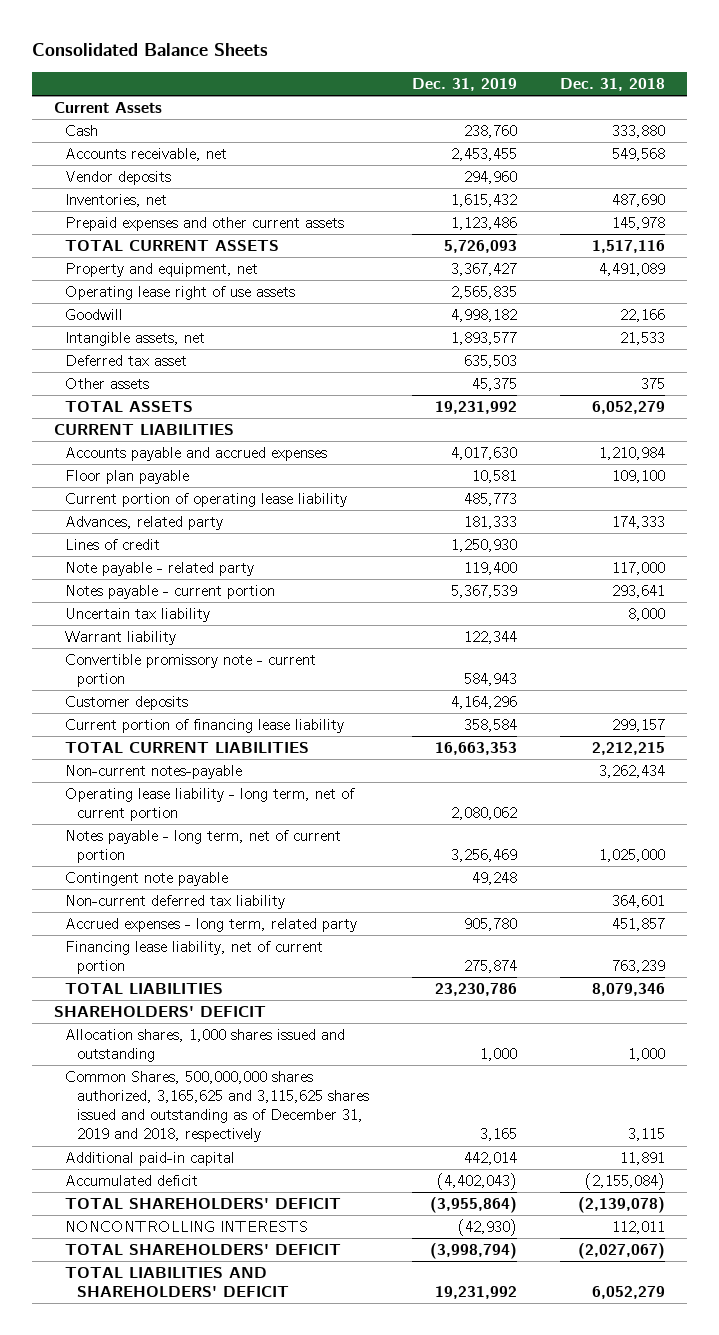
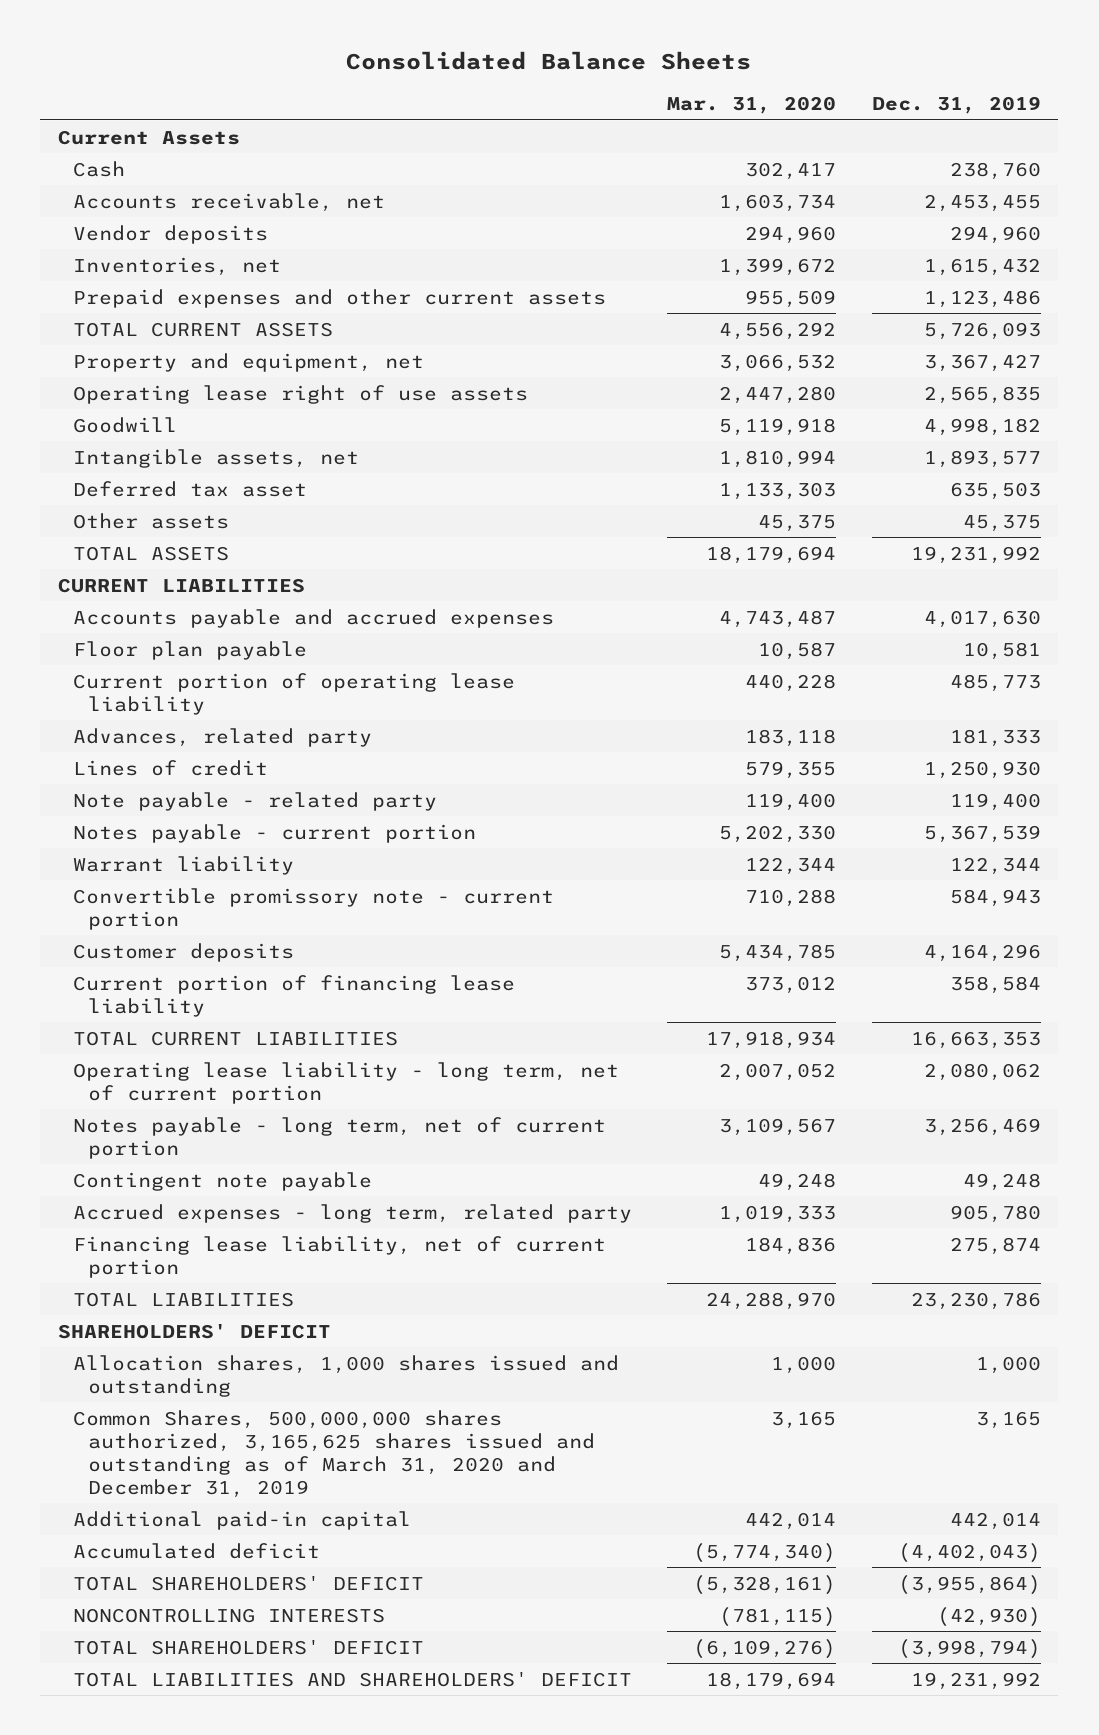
[560,78,666,92] Dec. 31, 2018 -> none
none -> [667,96,837,115] Mar. 31, 2020
[65,608,211,623] Uncertain tax liability -> none
[65,765,243,780] Non-current notes-payable -> none
[65,895,286,910] Non-current deferred tax liability -> none
[65,1071,369,1143] Common Shares, 500,000,000 shares authorized, 3,165,625 and 3,115,625 shares issued and outstanding as of December 31, 2019 and 2018, respectively -> [72,1409,595,1498] Common Shares, 500,000,000 shares authorized, 3,165,625 shares issued and outstanding as of March 31, 2020 and December 31, 2019

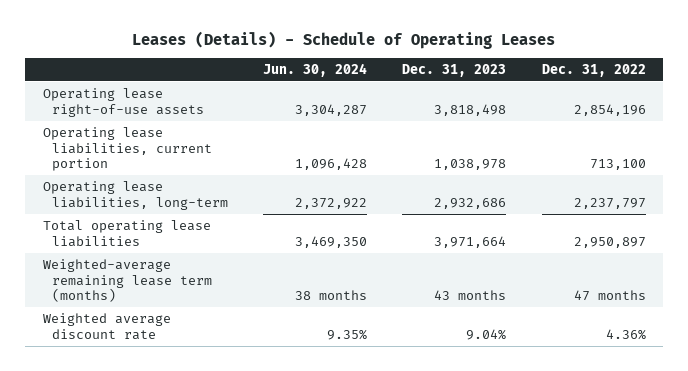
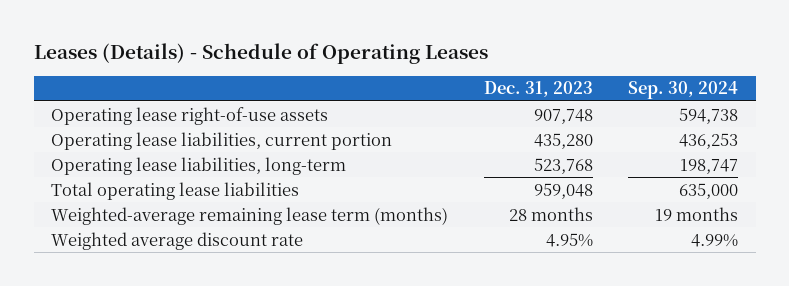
[263,62,368,77] Jun. 30, 2024 -> none
[541,63,646,77] Dec. 31, 2022 -> none
none -> [627,81,738,100] Sep. 30, 2024
[434,103,507,116] 3,818,498 -> [533,108,593,124] 907,748
[434,159,507,171] 1,038,978 -> [533,132,593,149] 435,280
[434,197,507,209] 2,932,686 -> [533,157,593,174] 523,768
[434,235,507,248] 3,971,664 -> [533,182,593,199] 959,048
[434,290,507,301] 43 months -> [508,206,593,221] 28 months
[466,328,507,340] 9.04% -> [545,232,593,247] 4.95%

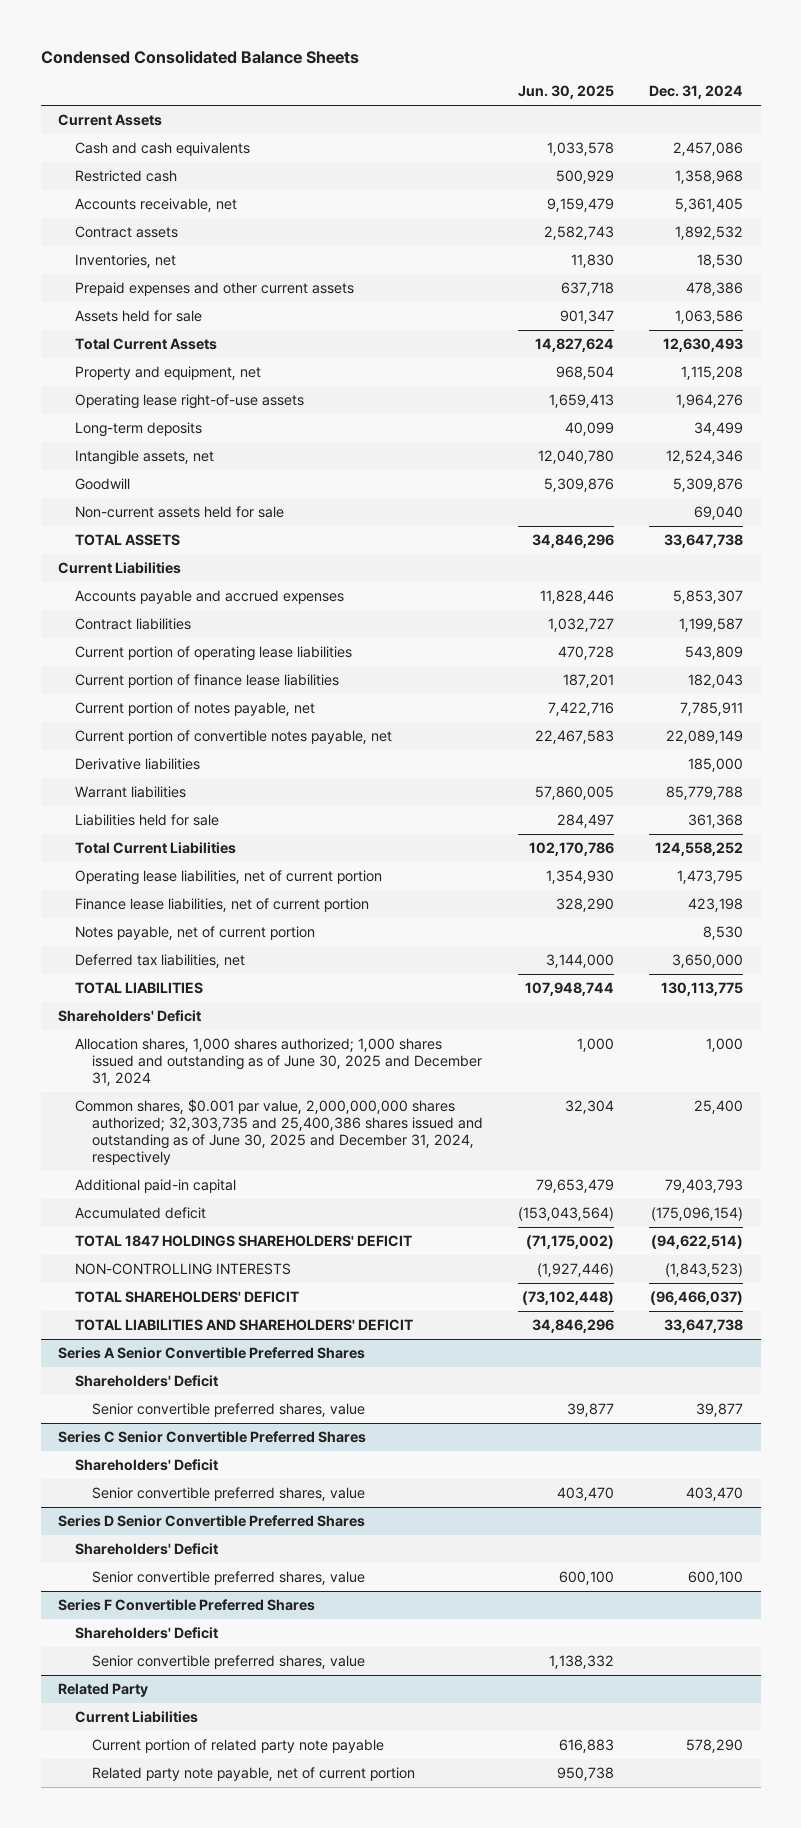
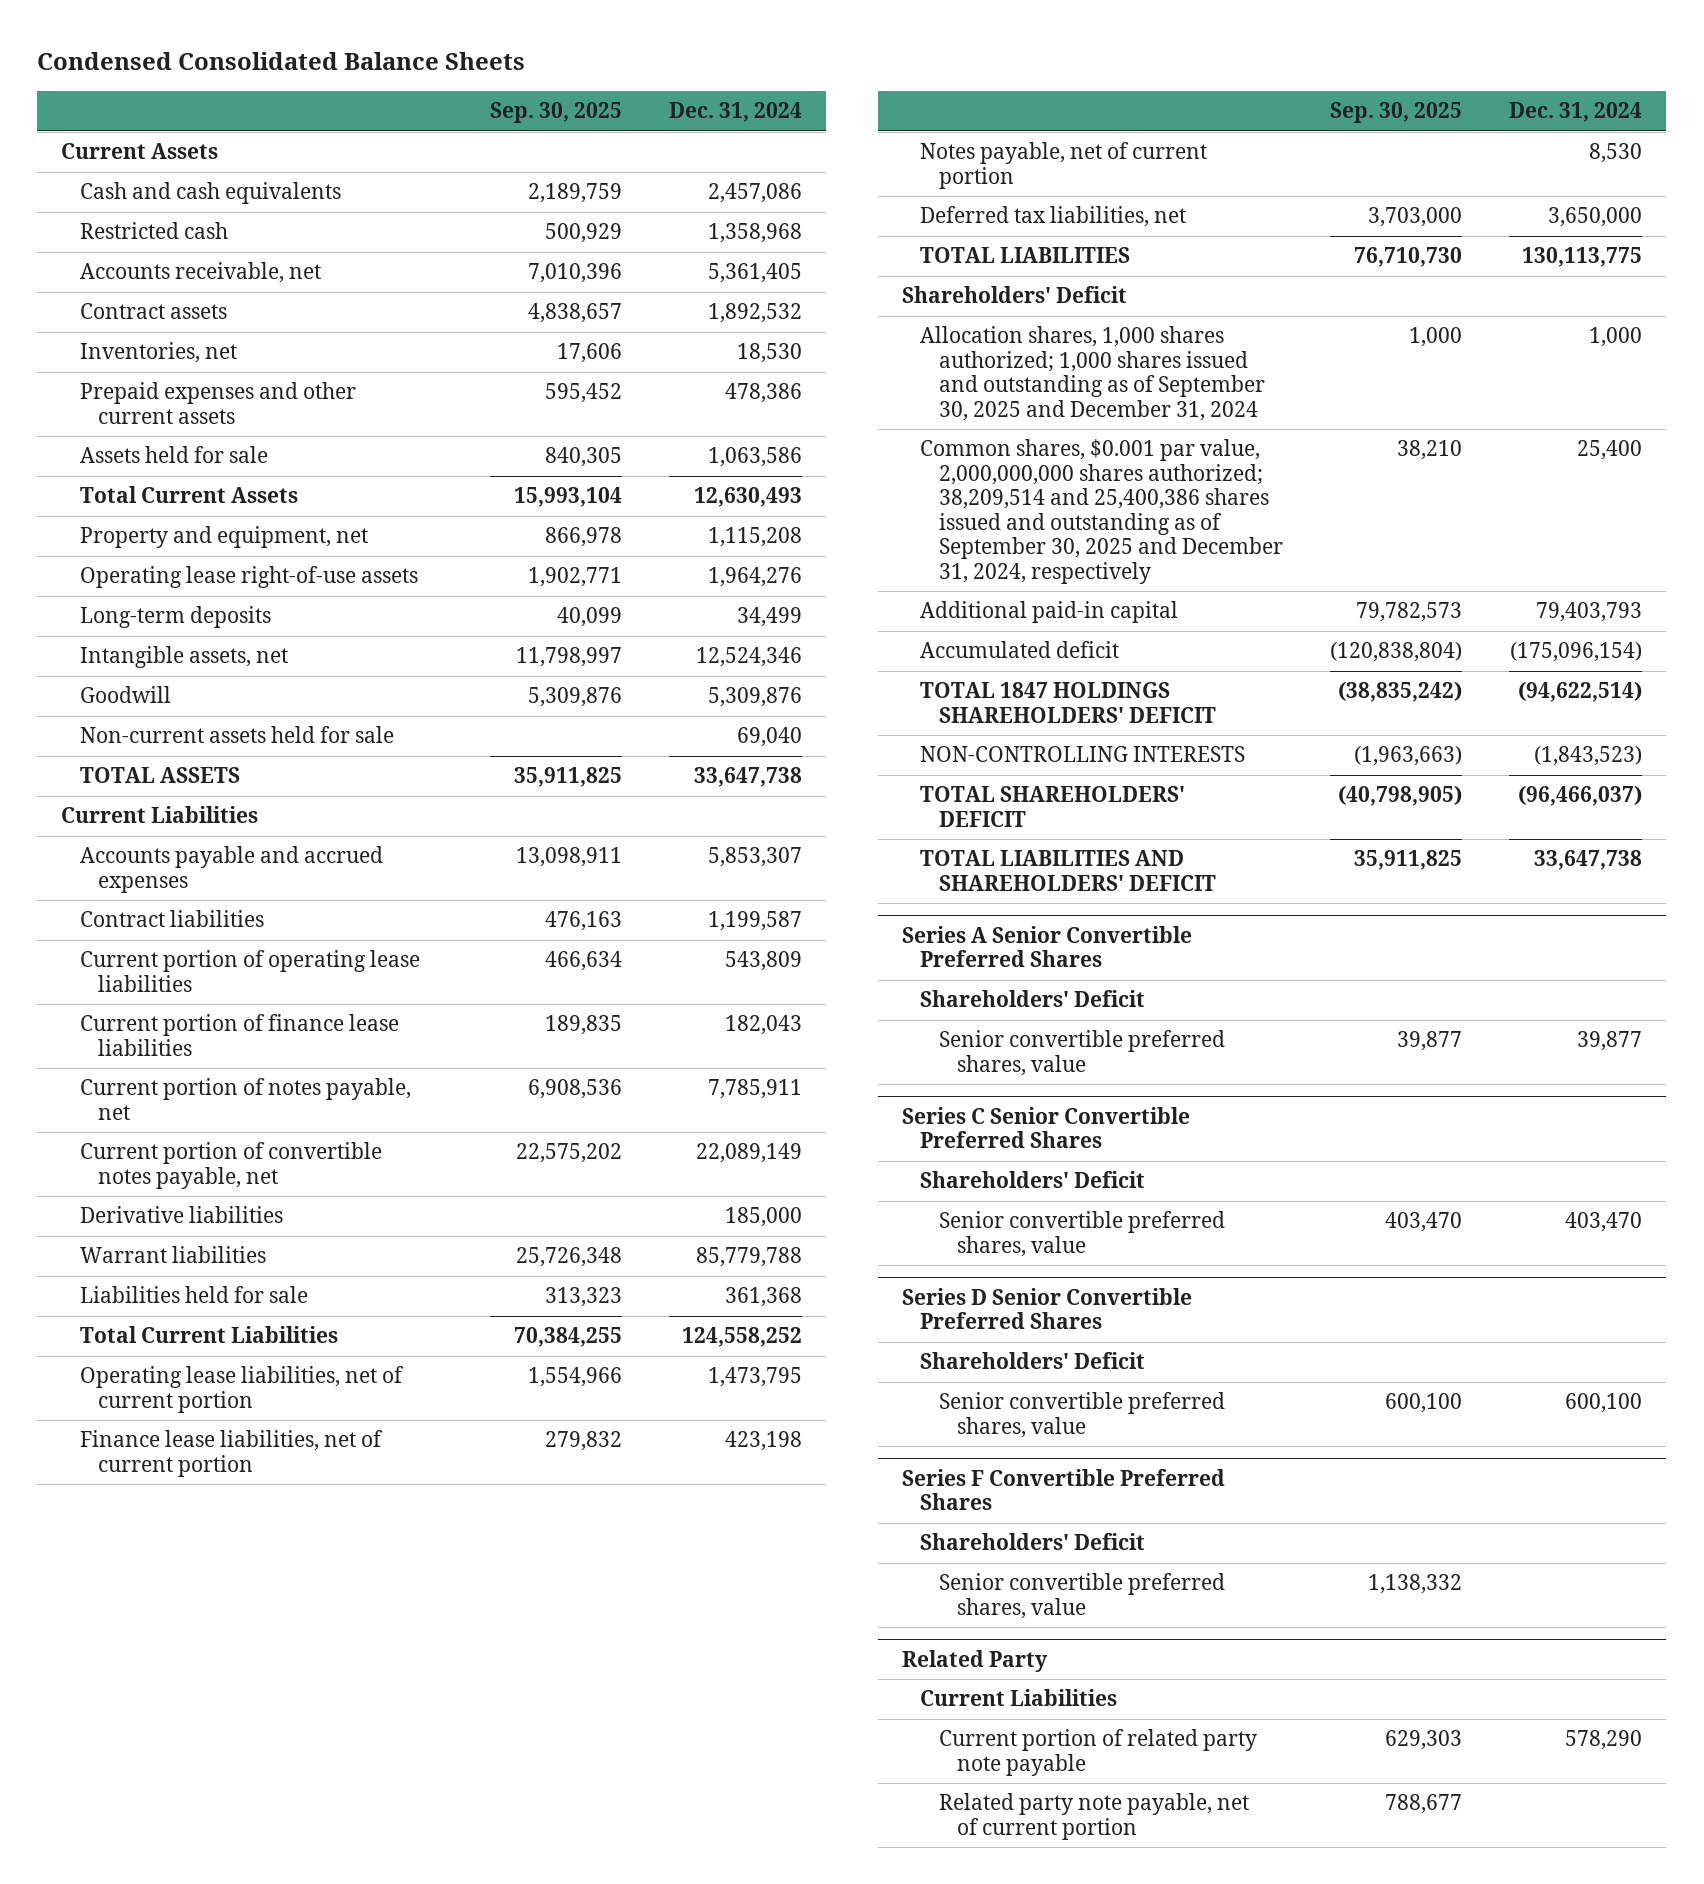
[518,85,615,100] Jun. 30, 2025 -> none
none -> [489,102,622,124] Sep. 30, 2025
[75,1038,483,1087] Allocation shares, 1,000 shares authorized; 1,000 shares issued and outstanding as of June 30, 2025 and December 31, 2024 -> [920,326,1265,421] Allocation shares, 1,000 shares authorized; 1,000 shares issued and outstanding as of September 30, 2025 and December 31, 2024
[75,1099,484,1165] Common shares, $0.001 par value, 2,000,000,000 shares authorized; 32,303,735 and 25,400,386 shares issued and outstanding as of June 30, 2025 and December 31, 2024, respectively -> [920,439,1283,584] Common shares, $0.001 par value, 2,000,000,000 shares authorized; 38,209,514 and 25,400,386 shares issued and outstanding as of September 30, 2025 and December 31, 2024, respectively

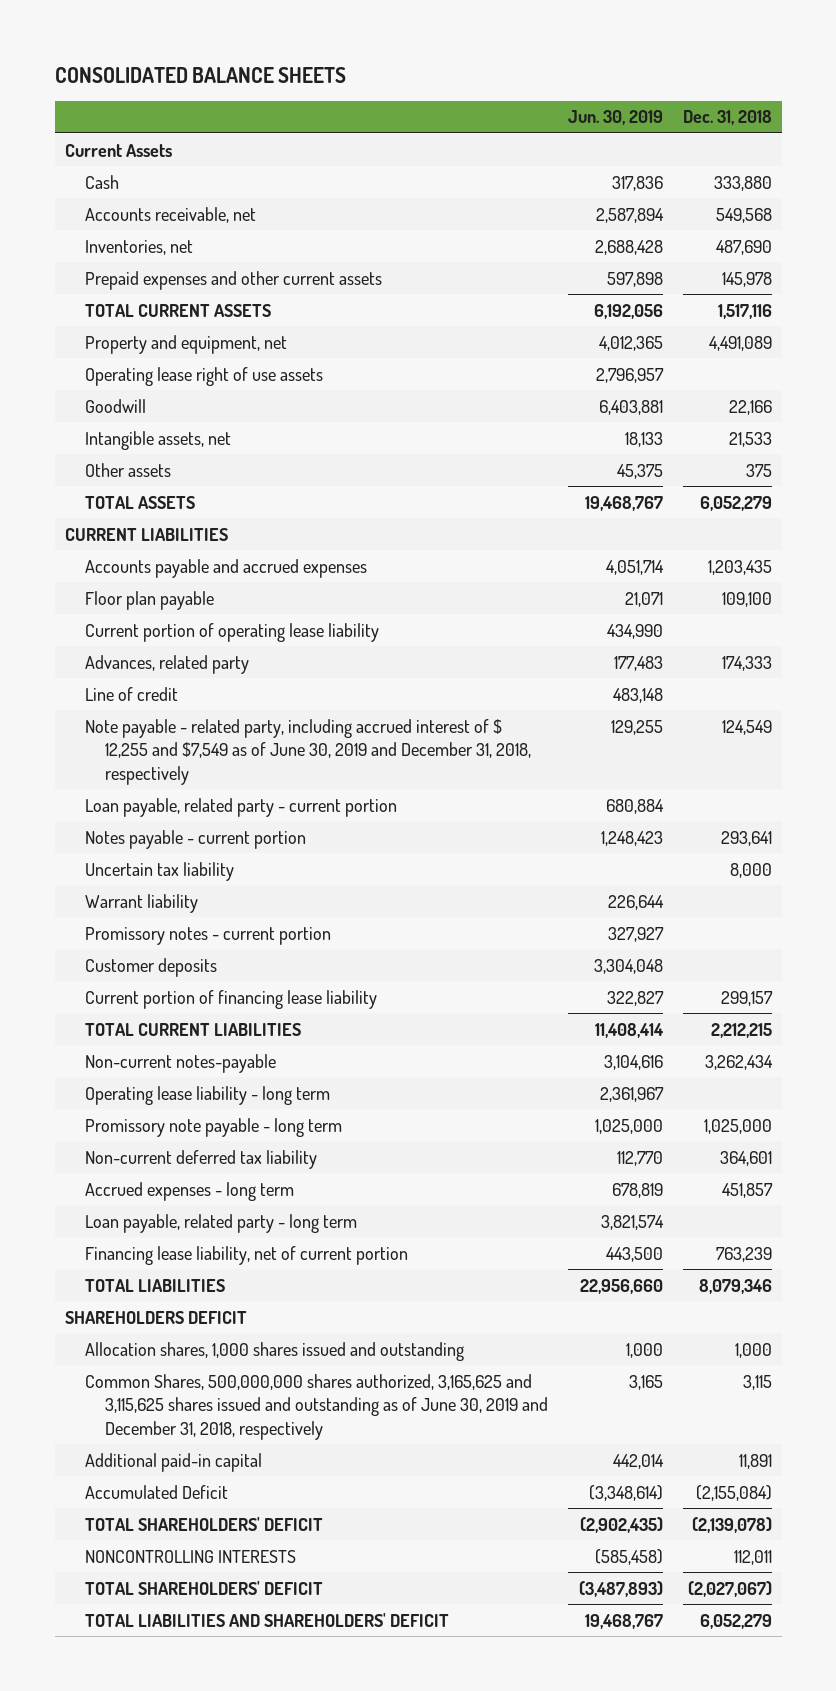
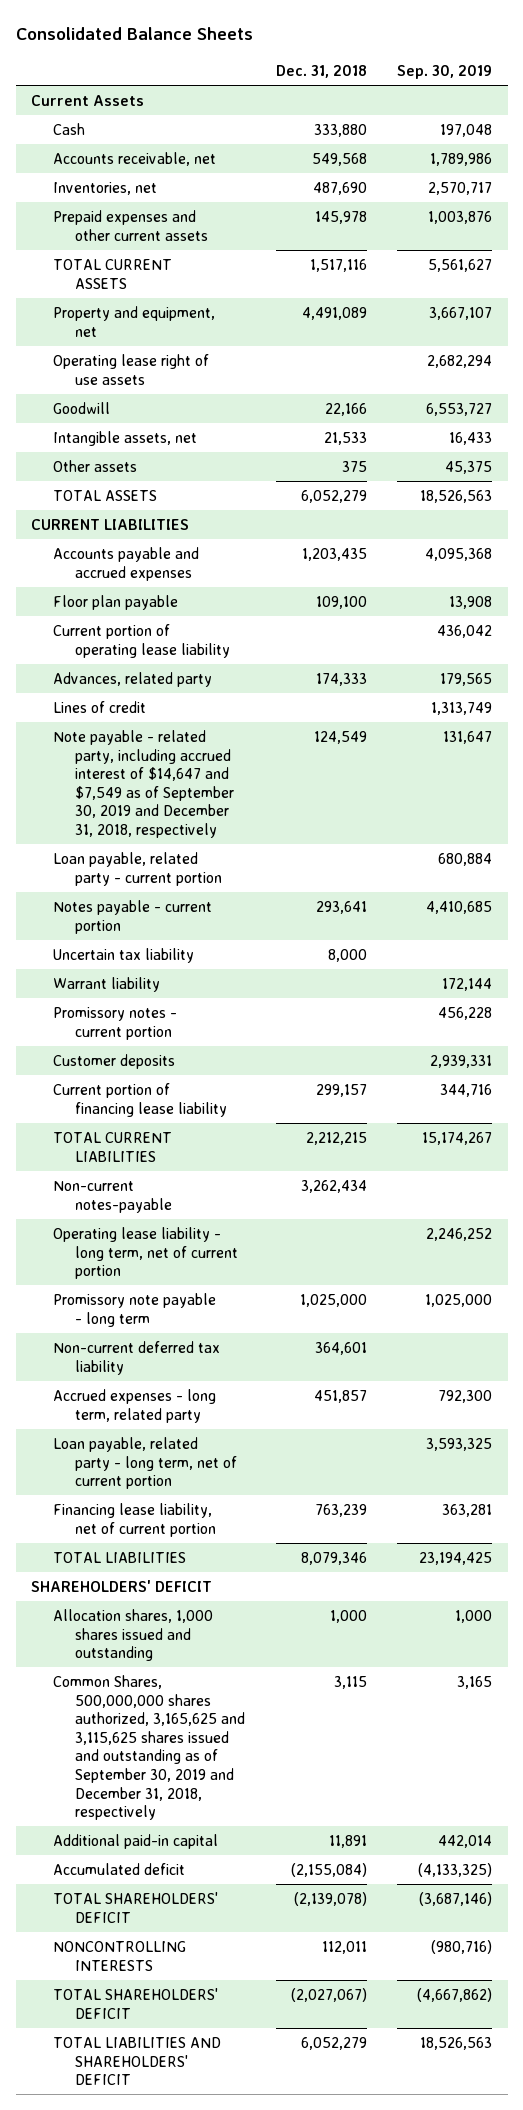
[54,66,346,83] CONSOLIDATED BALANCE SHEETS -> [15,27,253,41] Consolidated Balance Sheets
[567,110,663,126] Jun. 30, 2019 -> none
none -> [397,64,493,79] Sep. 30, 2019
[84,686,178,701] Line of credit -> [52,700,146,713] Lines of credit
[84,718,531,785] Note payable - related party, including accrued interest of $ 12,255 and $7,549 as of June 30, 2019 and December 31, 2018, respectively -> [52,729,234,838] Note payable - related party, including accrued interest of $14,647 and $7,549 as of September 30, 2019 and December 31, 2018, respectively
[84,1085,330,1105] Operating lease liability - long term -> [52,1226,238,1280] Operating lease liability - long term, net of current portion
[84,1181,294,1201] Accrued expenses - long term -> [52,1388,216,1423] Accrued expenses - long term, related party
[84,1213,357,1233] Loan payable, related party - long term -> [52,1436,237,1490] Loan payable, related party - long term, net of current portion
[64,1310,247,1324] SHAREHOLDERS DEFICIT -> [30,1579,212,1592] SHAREHOLDERS' DEFICIT
[84,1373,548,1440] Common Shares, 500,000,000 shares authorized, 3,165,625 and 3,115,625 shares issued and outstanding as of June 30, 2019 and December 31, 2018, respectively -> [52,1674,245,1821] Common Shares, 500,000,000 shares authorized, 3,165,625 and 3,115,625 shares issued and outstanding as of September 30, 2019 and December 31, 2018, respectively
[84,1484,228,1499] Accumulated Deficit -> [52,1862,185,1875] Accumulated deficit

